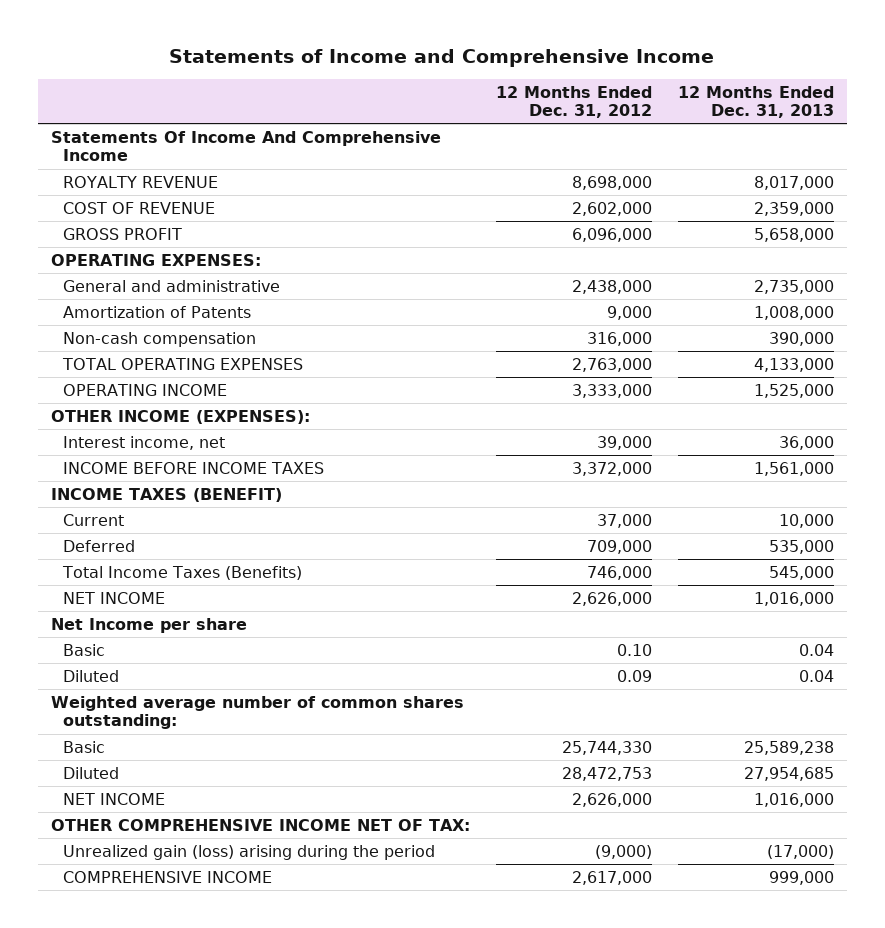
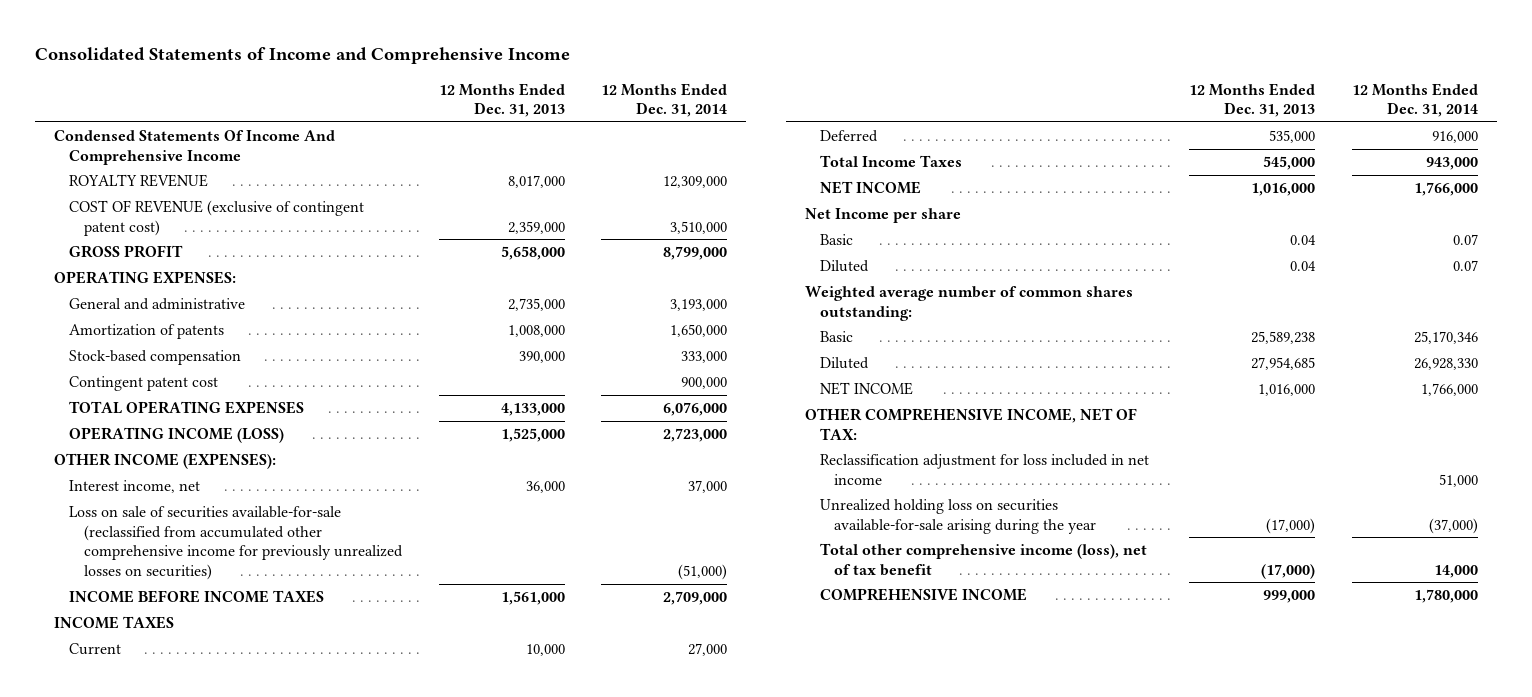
[169,48,715,67] Statements of Income and Comprehensive Income -> [35,47,571,65] Consolidated Statements of Income and Comprehensive Income
[495,85,652,119] 12 Months Ended Dec. 31, 2012 -> none
none -> [601,82,728,118] 12 Months Ended Dec. 31, 2014
[50,130,441,162] Statements Of Income And Comprehensive Income -> [53,130,335,165] Condensed Statements Of Income And Comprehensive Income
[63,201,216,214] COST OF REVENUE -> [68,200,364,236] COST OF REVENUE (exclusive of contingent patent cost)
[63,331,257,347] Non-cash compensation -> none
[63,305,252,318] Amortization of Patents -> [68,324,224,340] Amortization of patents
none -> [68,350,241,366] Stock-based compensation
none -> [68,376,218,392] Contingent patent cost
[63,383,228,396] OPERATING INCOME -> [68,427,284,444] OPERATING INCOME (LOSS)
none -> [68,506,403,581] Loss on sale of securities available-for-sale (reclassified from accumulated other comprehensive income for previously unrealized losses on securities)
[50,487,282,502] INCOME TAXES (BENEFIT) -> [53,616,174,630] INCOME TAXES
[62,565,303,580] Total Income Taxes (Benefits) -> [819,155,962,168] Total Income Taxes
[50,818,470,831] OTHER COMPREHENSIVE INCOME NET OF TAX: -> [804,408,1137,440] OTHER COMPREHENSIVE INCOME, NET OF TAX:
none -> [819,454,1149,485] Reclassification adjustment for loss included in net income
[63,844,436,860] Unrealized gain (loss) arising during the period -> [819,499,1097,534] Unrealized holding loss on securities available-for-sale arising during the year
none -> [819,543,1147,576] Total other comprehensive income (loss), net of tax benefit

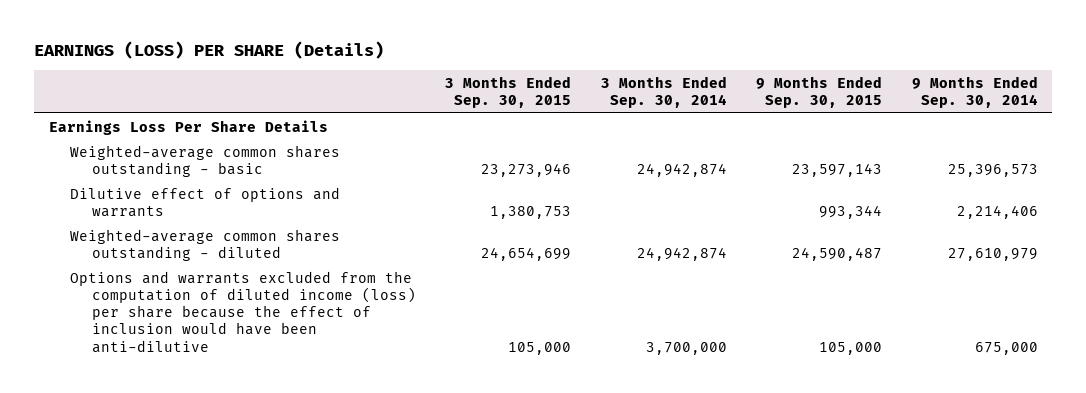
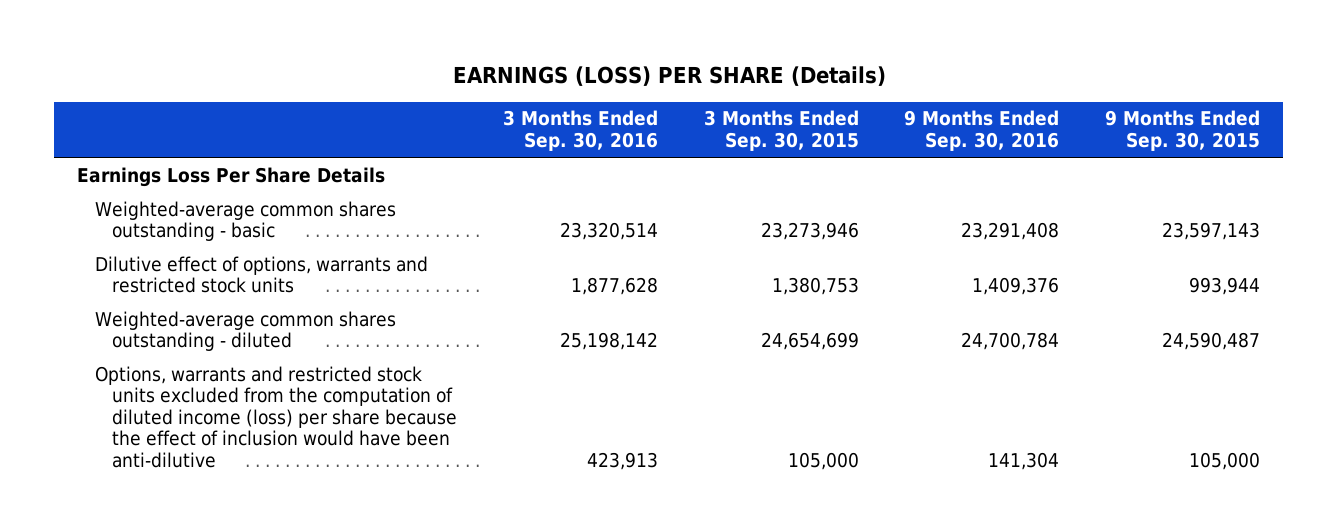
[600,75,727,108] 3 Months Ended Sep. 30, 2014 -> none
[911,75,1038,108] 9 Months Ended Sep. 30, 2014 -> none
none -> [502,110,658,152] 3 Months Ended Sep. 30, 2016
none -> [904,110,1060,152] 9 Months Ended Sep. 30, 2016
[70,186,341,217] Dilutive effect of options and warrants -> [94,255,428,294] Dilutive effect of options, warrants and restricted stock units
[819,204,883,219] 993,344 -> [1188,277,1260,296] 993,944
[70,270,416,353] Options and warrants excluded from the computation of diluted income (loss) per share because the effect of inclusion would have been anti-dilutive -> [94,365,458,468] Options, warrants and restricted stock units excluded from the computation of diluted income (loss) per share because the effect of inclusion would have been anti-dilutive

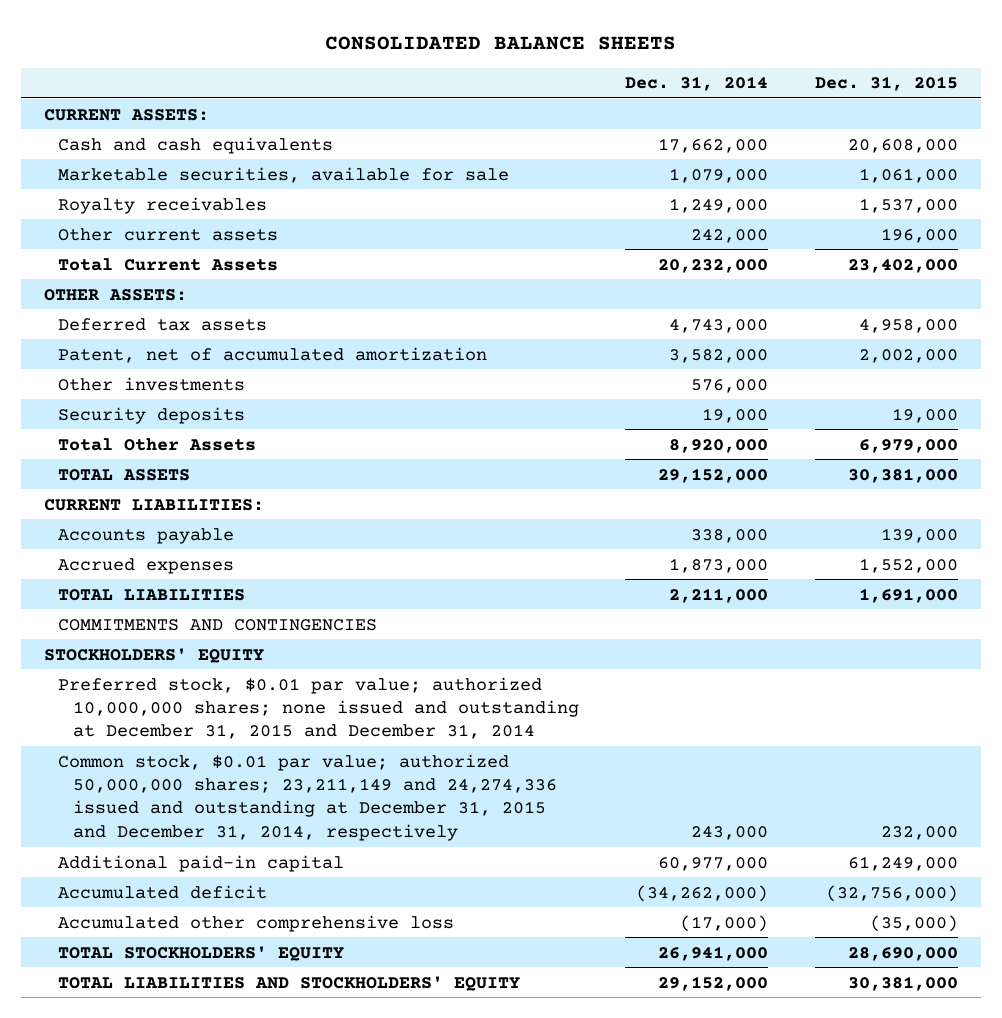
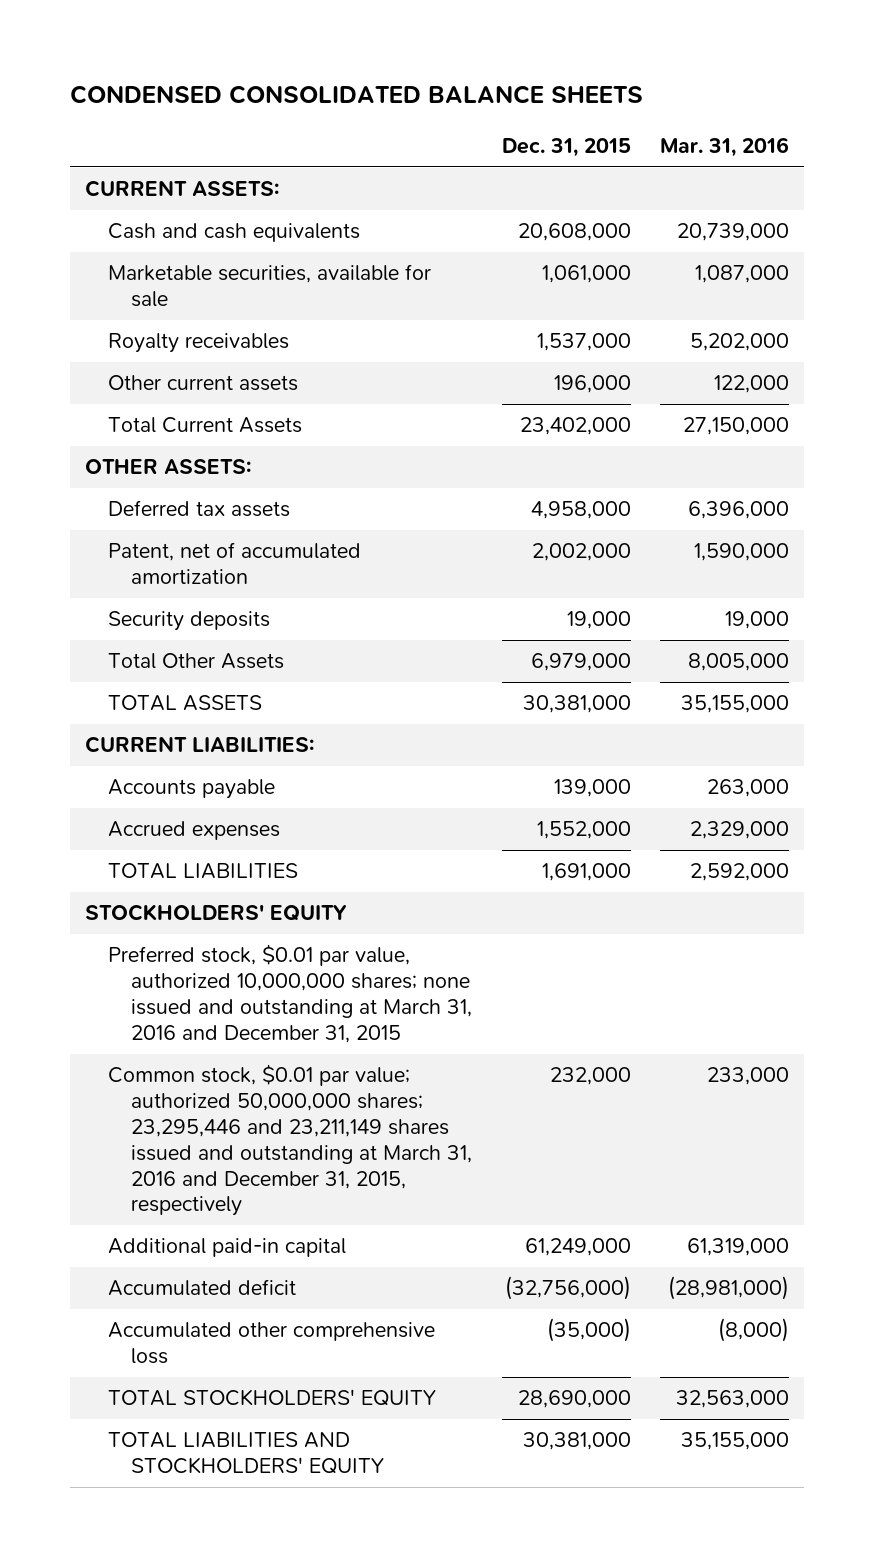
[324,36,676,51] CONSOLIDATED BALANCE SHEETS -> [69,85,643,105] CONDENSED CONSOLIDATED BALANCE SHEETS
[625,76,769,92] Dec. 31, 2014 -> none
none -> [660,137,790,158] Mar. 31, 2016
[58,376,246,391] Other investments -> none
[58,618,378,631] COMMITMENTS AND CONTINGENCIES -> none
[58,676,579,740] Preferred stock, $0.01 par value; authorized 10,000,000 shares; none issued and outstanding at December 31, 2015 and December 31, 2014 -> [107,944,473,1043] Preferred stock, $0.01 par value, authorized 10,000,000 shares; none issued and outstanding at March 31, 2016 and December 31, 2015
[58,753,557,841] Common stock, $0.01 par value; authorized 50,000,000 shares; 23,211,149 and 24,274,336 issued and outstanding at December 31, 2015 and December 31, 2014, respectively -> [107,1064,473,1217] Common stock, $0.01 par value; authorized 50,000,000 shares; 23,295,446 and 23,211,149 shares issued and outstanding at March 31, 2016 and December 31, 2015, respectively

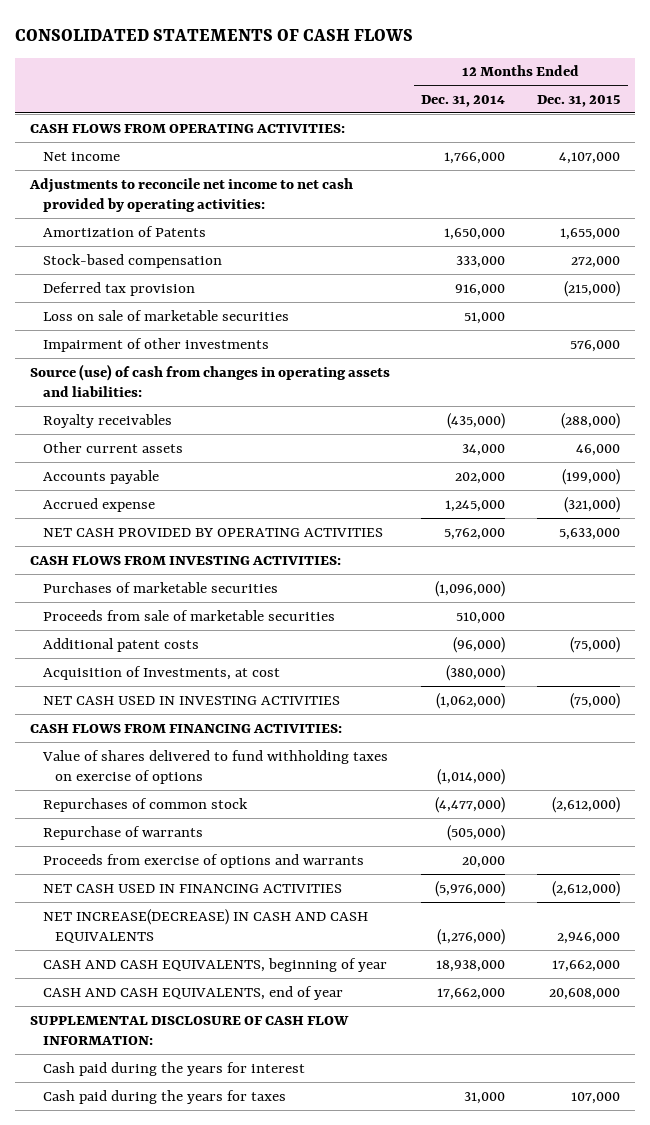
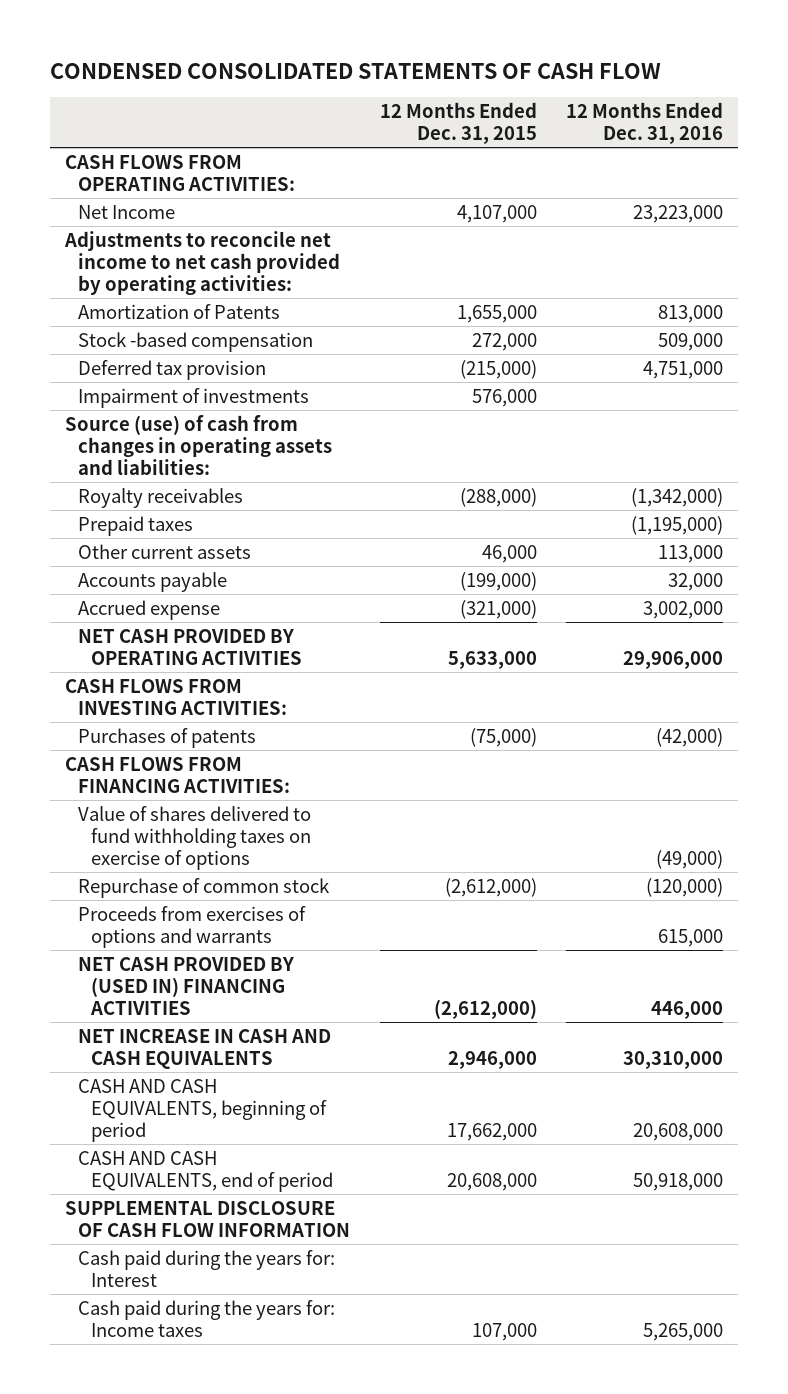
[14,28,413,41] CONSOLIDATED STATEMENTS OF CASH FLOWS -> [49,62,661,79] CONDENSED CONSOLIDATED STATEMENTS OF CASH FLOW
[421,94,506,107] Dec. 31, 2014 -> none
none -> [566,101,724,144] 12 Months Ended Dec. 31, 2016
[42,151,120,161] Net income -> [77,204,175,219] Net Income
[42,253,222,268] Stock-based compensation -> [77,331,313,352] Stock -based compensation
[42,309,289,321] Loss on sale of marketable securities -> none
[42,337,269,352] Impairment of other investments -> [77,387,309,408] Impairment of investments
none -> [77,515,193,536] Prepaid taxes
[42,581,278,593] Purchases of marketable securities -> none
[42,609,335,621] Proceeds from sale of marketable securities -> none
[42,637,199,652] Additional patent costs -> none
[42,665,280,680] Acquisition of Investments, at cost -> none
[42,695,340,705] NET CASH USED IN INVESTING ACTIVITIES -> none
none -> [77,727,256,748] Purchases of patents
[42,825,203,840] Repurchase of warrants -> none
[42,797,248,812] Repurchases of common stock -> [77,877,330,898] Repurchase of common stock
[42,853,364,868] Proceeds from exercise of options and warrants -> [77,905,306,948] Proceeds from exercises of options and warrants
[42,883,342,893] NET CASH USED IN FINANCING ACTIVITIES -> [77,956,294,1015] NET CASH PROVIDED BY (USED IN) FINANCING ACTIVITIES
[42,908,368,943] NET INCREASE(DECREASE) IN CASH AND CASH EQUIVALENTS -> [77,1028,331,1069] NET INCREASE IN CASH AND CASH EQUIVALENTS
[42,957,387,972] CASH AND CASH EQUIVALENTS, beginning of year -> [77,1078,327,1142] CASH AND CASH EQUIVALENTS, beginning of period
[42,985,343,1000] CASH AND CASH EQUIVALENTS, end of year -> [77,1150,333,1192] CASH AND CASH EQUIVALENTS, end of period
[30,1015,350,1045] SUPPLEMENTAL DISCLOSURE OF CASH FLOW INFORMATION: -> [64,1200,350,1237] SUPPLEMENTAL DISCLOSURE OF CASH FLOW INFORMATION
[42,1061,305,1076] Cash paid during the years for interest -> [77,1249,335,1287] Cash paid during the years for: Interest
[42,1089,286,1104] Cash paid during the years for taxes -> [77,1299,335,1337] Cash paid during the years for: Income taxes

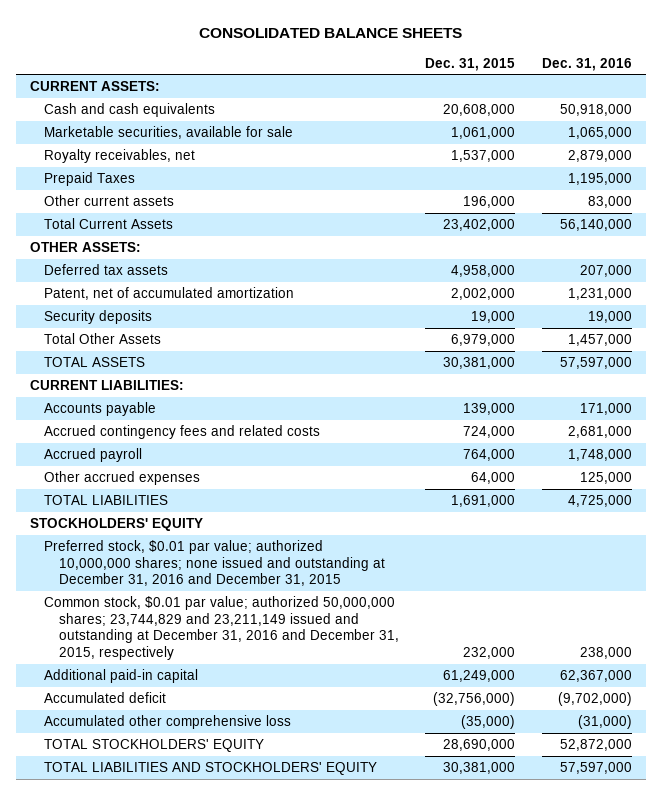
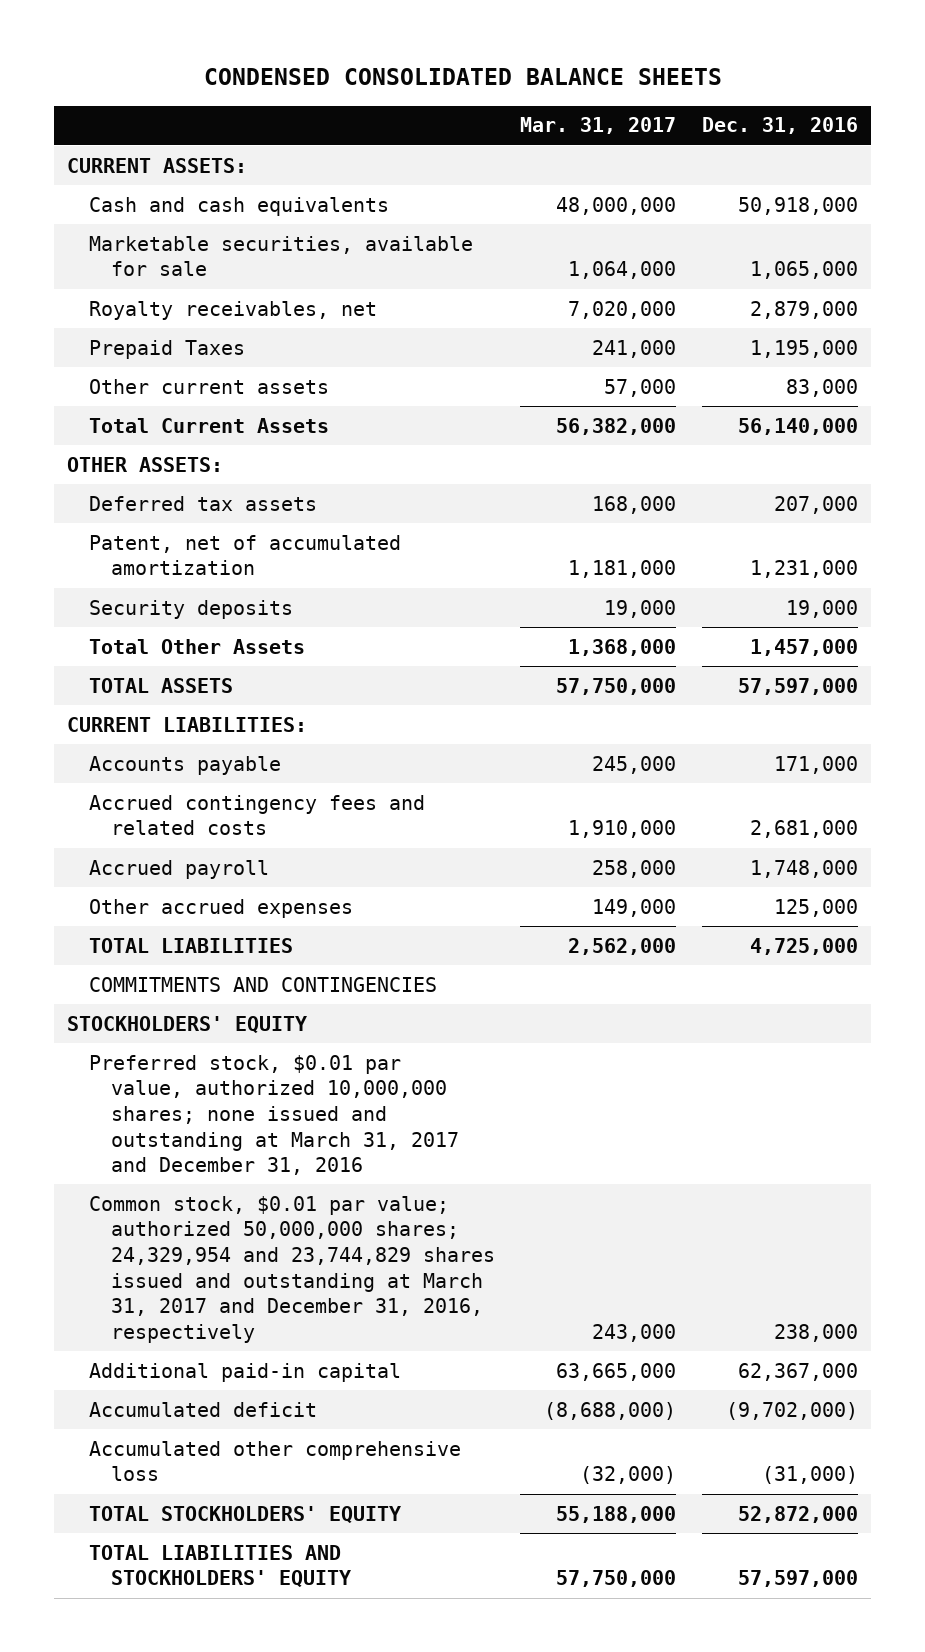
[199,27,463,38] CONSOLIDATED BALANCE SHEETS -> [203,68,722,86] CONDENSED CONSOLIDATED BALANCE SHEETS
[425,57,516,71] Dec. 31, 2015 -> none
none -> [520,117,677,135] Mar. 31, 2017
none -> [88,976,437,992] COMMITMENTS AND CONTINGENCIES
[44,540,385,587] Preferred stock, $0.01 par value; authorized 10,000,000 shares; none issued and outstanding at December 31, 2016 and December 31, 2015 -> [88,1054,459,1176] Preferred stock, $0.01 par value, authorized 10,000,000 shares; none issued and outstanding at March 31, 2017 and December 31, 2016
[44,596,399,661] Common stock, $0.01 par value; authorized 50,000,000 shares; 23,744,829 and 23,211,149 issued and outstanding at December 31, 2016 and December 31, 2015, respectively -> [88,1195,495,1343] Common stock, $0.01 par value; authorized 50,000,000 shares; 24,329,954 and 23,744,829 shares issued and outstanding at March 31, 2017 and December 31, 2016, respectively

